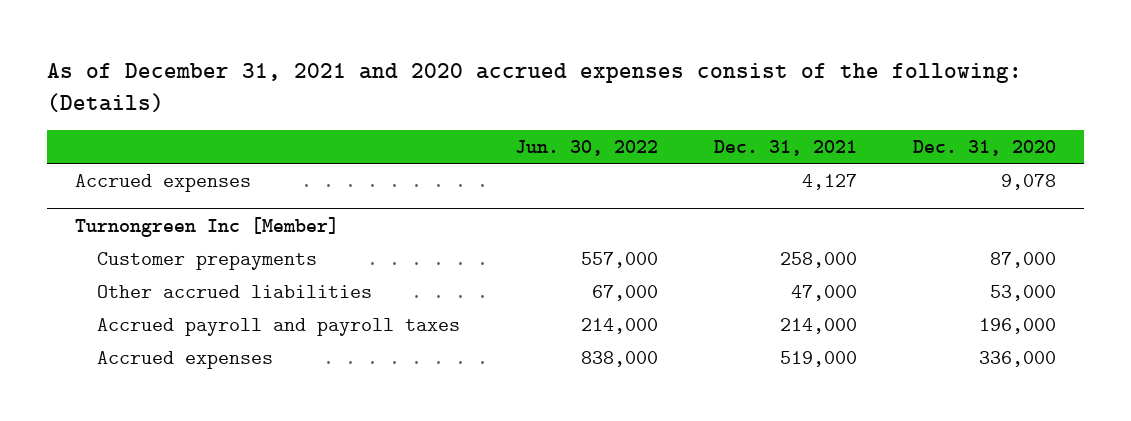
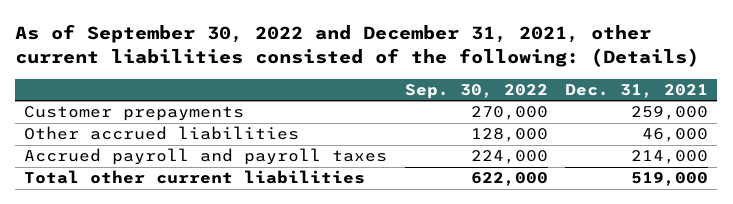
[46,63,1022,112] As of December 31, 2021 and 2020 accrued expenses consist of the following: (Details) -> [15,24,700,68] As of September 30, 2022 and December 31, 2021, other current liabilities consisted of the following: (Details)
[515,139,659,156] Jun. 30, 2022 -> none
[912,139,1056,156] Dec. 31, 2020 -> none
none -> [404,83,548,99] Sep. 30, 2022
[74,173,251,192] Accrued expenses -> none
[74,216,339,237] Turnongreen Inc [Member] -> none
[780,251,858,268] 258,000 -> [631,106,709,121] 259,000
[791,284,858,301] 47,000 -> [642,128,709,143] 46,000
[96,350,273,369] Accrued expenses -> [24,170,366,185] Total other current liabilities

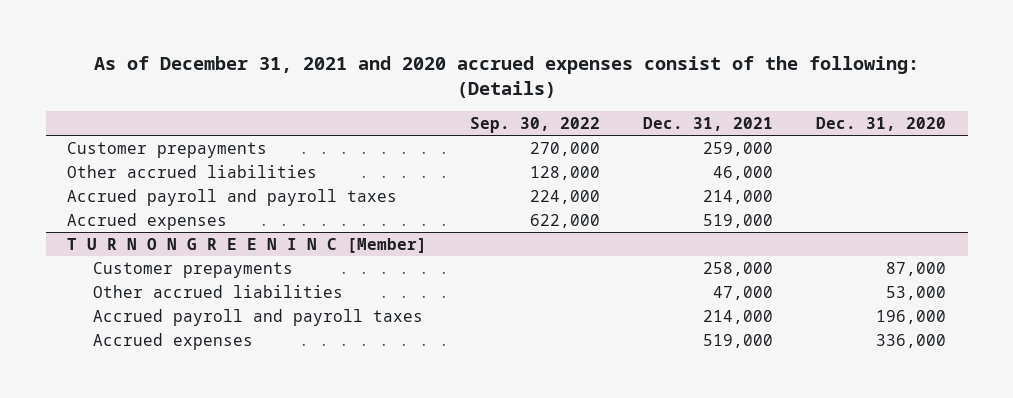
[15,24,700,68] As of September 30, 2022 and December 31, 2021, other current liabilities consisted of the following: (Details) -> [93,56,919,99] As of December 31, 2021 and 2020 accrued expenses consist of the following: (Details)
none -> [816,117,947,132] Dec. 31, 2020
[24,170,366,185] Total other current liabilities -> [67,212,228,230] Accrued expenses
none -> [67,237,428,253] T U R N O N G R E E N I N C [Member]
none -> [92,261,293,278] Customer prepayments
none -> [92,284,343,298] Other accrued liabilities
none -> [92,308,423,326] Accrued payroll and payroll taxes
none -> [92,332,253,350] Accrued expenses

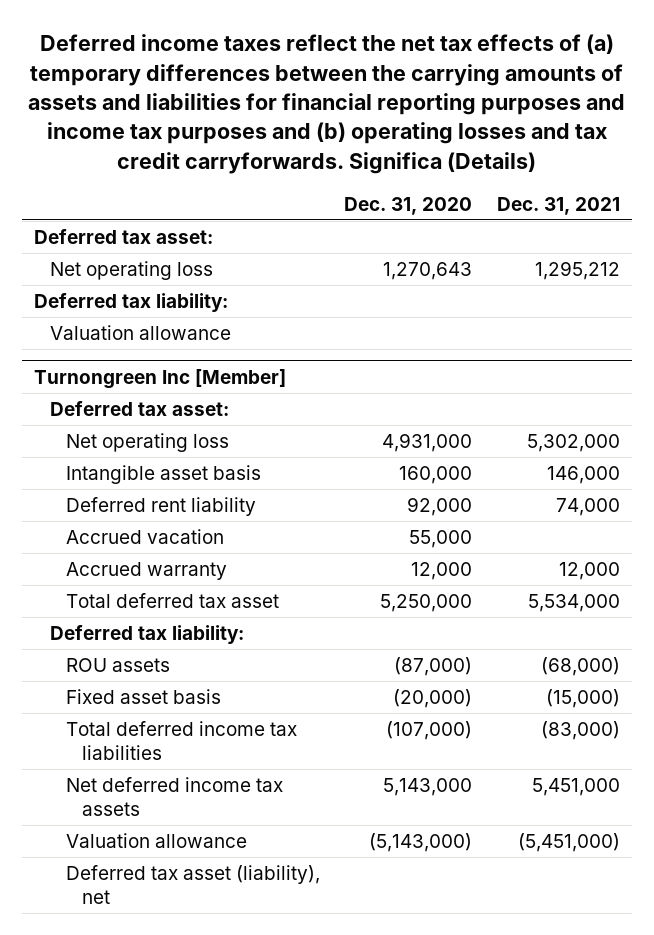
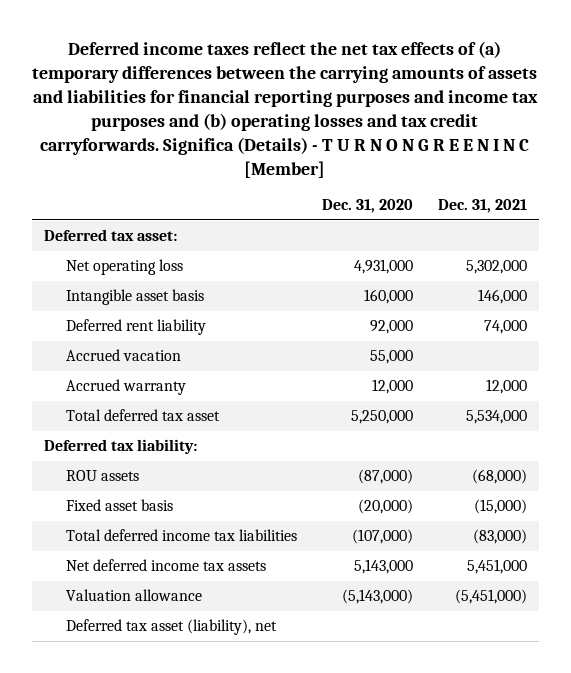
[28,34,626,174] Deferred income taxes reflect the net tax effects of (a) temporary differences between the carrying amounts of assets and liabilities for financial reporting purposes and income tax purposes and (b) operating losses and tax credit carryforwards. Significa (Details) -> [32,41,539,178] Deferred income taxes reflect the net tax effects of (a) temporary differences between the carrying amounts of assets and liabilities for financial reporting purposes and income tax purposes and (b) operating losses and tax credit carryforwards. Significa (Details) - T U R N O N G R E E N I N C [Member]
[50,260,214,280] Net operating loss -> none
[34,292,229,312] Deferred tax liability: -> none
[50,324,232,340] Valuation allowance -> none
[34,368,287,389] Turnongreen Inc [Member] -> none
[50,400,230,416] Deferred tax asset: -> none

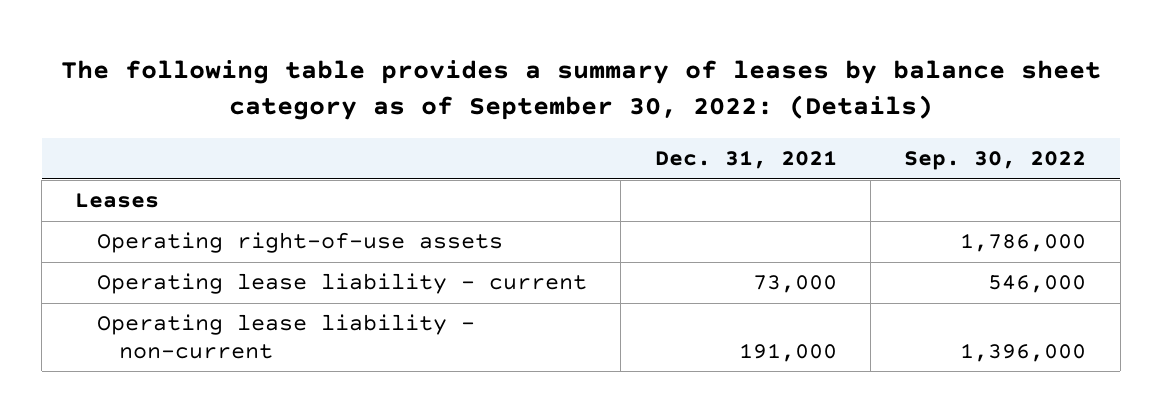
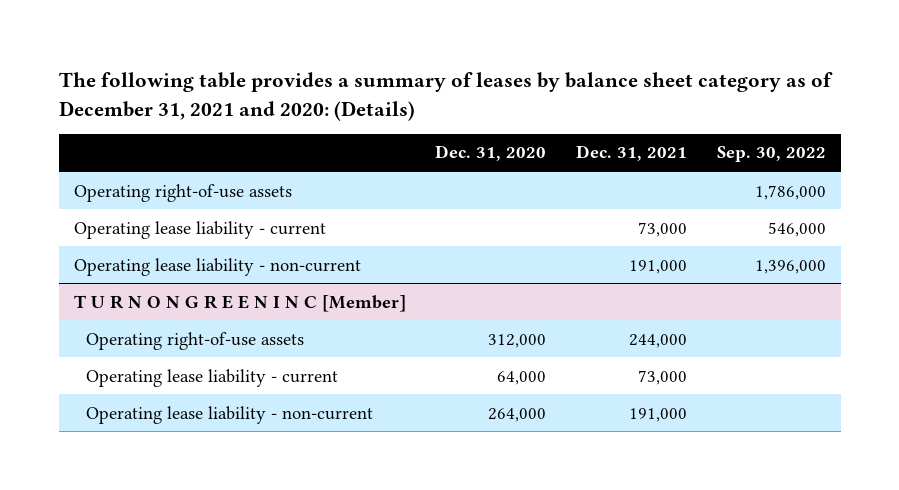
[60,59,1101,121] The following table provides a summary of leases by balance sheet category as of September 30, 2022: (Details) -> [58,72,833,121] The following table provides a summary of leases by balance sheet category as of December 31, 2021 and 2020: (Details)
none -> [435,145,547,162] Dec. 31, 2020
[75,193,160,209] Leases -> none
none -> [73,294,406,312] T U R N O N G R E E N I N C [Member]
none -> [86,331,305,350] Operating right-of-use assets
none -> [86,368,339,387] Operating lease liability - current
none -> [86,405,374,424] Operating lease liability - non-current

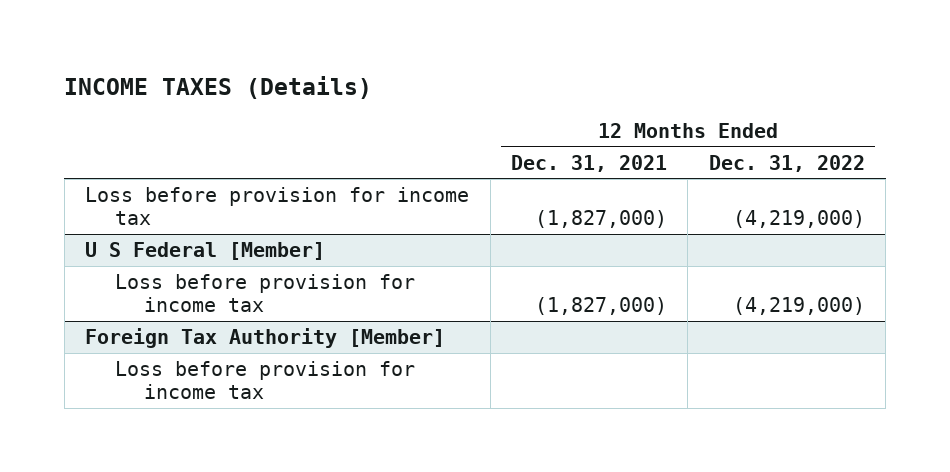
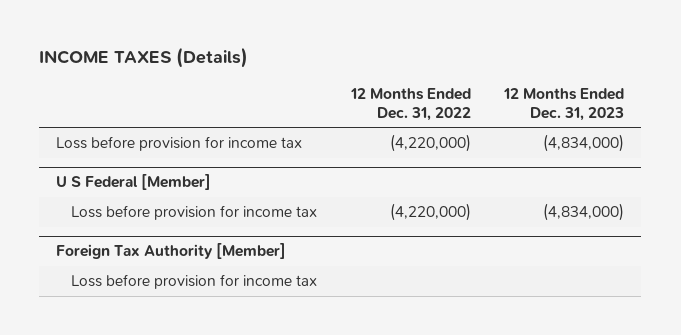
[510,154,667,172] Dec. 31, 2021 -> none
none -> [503,88,625,121] 12 Months Ended Dec. 31, 2023
[732,210,865,229] (4,219,000) -> [389,134,471,153] (4,220,000)
[732,297,865,316] (4,219,000) -> [389,203,471,222] (4,220,000)

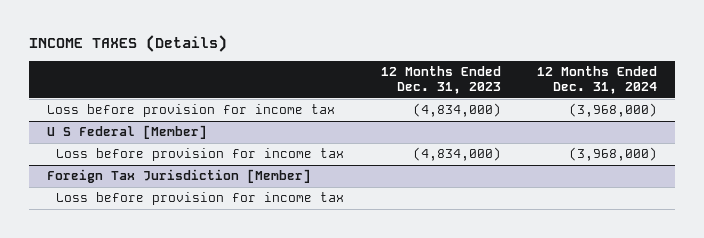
[349,88,471,121] 12 Months Ended Dec. 31, 2022 -> none
none -> [537,65,658,95] 12 Months Ended Dec. 31, 2024
[56,243,287,260] Foreign Tax Authority [Member] -> [47,169,312,184] Foreign Tax Jurisdiction [Member]

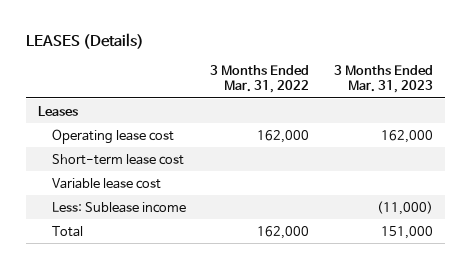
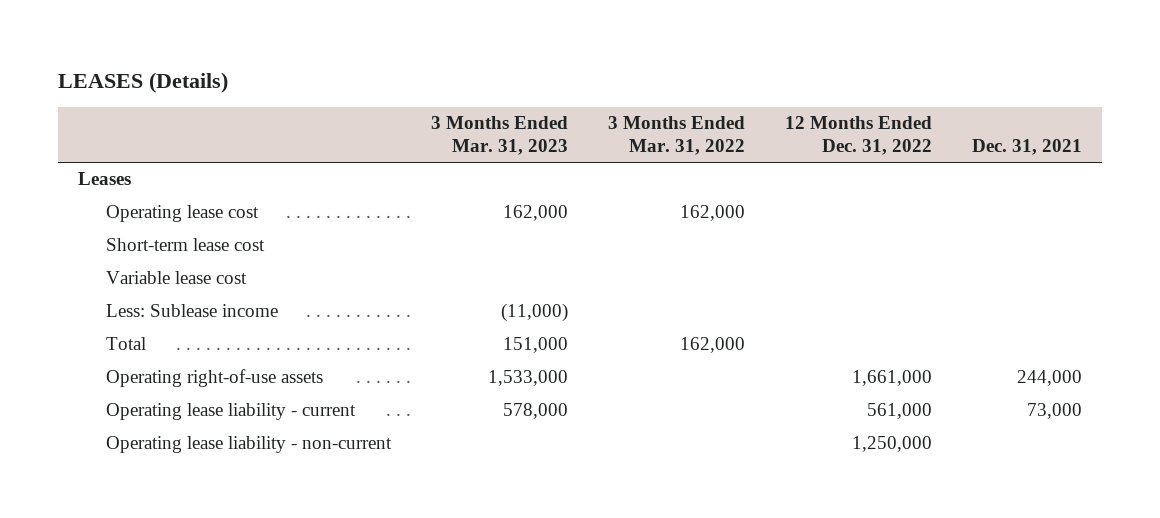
none -> [785,116,933,156] 12 Months Ended Dec. 31, 2022
none -> [972,139,1083,156] Dec. 31, 2021
none -> [105,369,323,388] Operating right-of-use assets
none -> [105,403,356,421] Operating lease liability - current
none -> [105,436,392,454] Operating lease liability - non-current

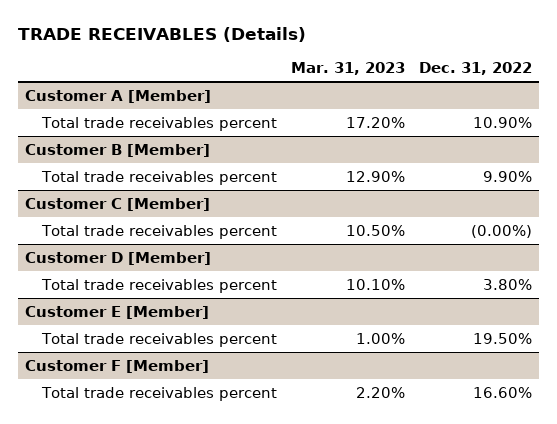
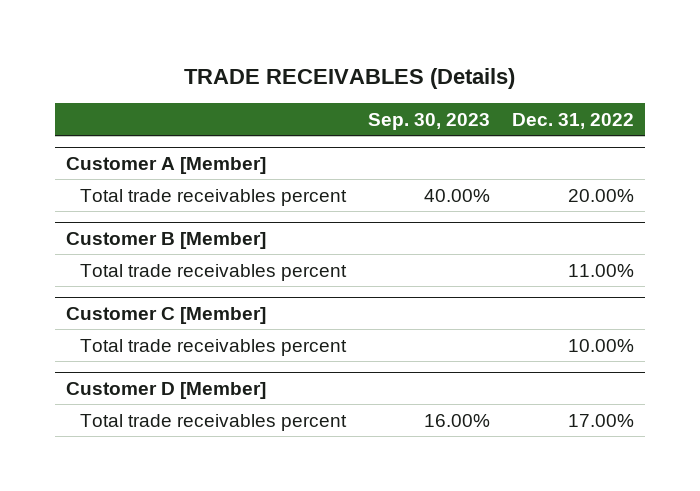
[290,61,405,75] Mar. 31, 2023 -> none
none -> [367,112,490,130] Sep. 30, 2023
[473,116,533,128] 10.90% -> [568,188,635,202] 20.00%
[483,170,533,182] 9.90% -> [568,263,635,277] 11.00%
[471,224,533,238] (0.00%) -> [568,338,635,352] 10.00%
[24,305,209,319] Customer E [Member] -> none
[40,332,277,347] Total trade receivables percent -> none
[24,359,209,373] Customer F [Member] -> none
[40,386,277,401] Total trade receivables percent -> none
[483,278,533,290] 3.80% -> [568,413,635,427] 17.00%

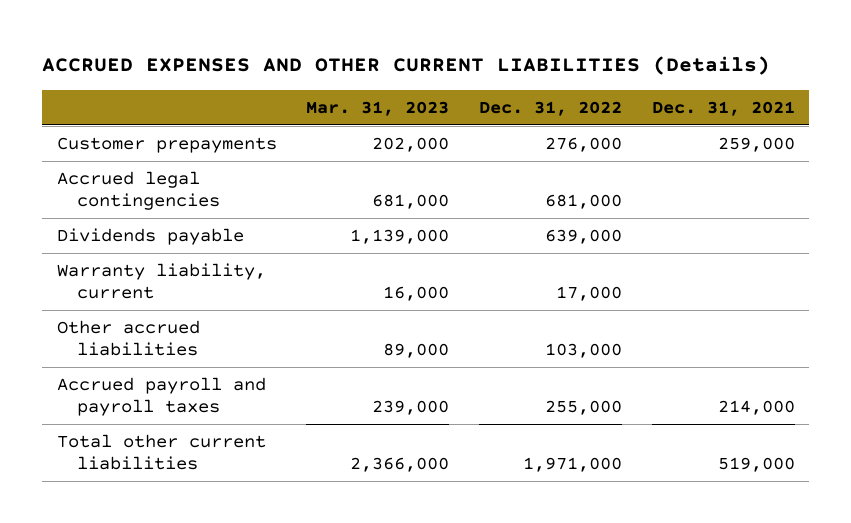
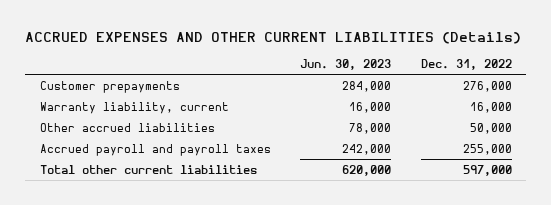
[306,100,450,116] Mar. 31, 2023 -> none
[651,100,795,116] Dec. 31, 2021 -> none
none -> [300,59,392,71] Jun. 30, 2023
[56,170,221,211] Accrued legal contingencies -> none
[56,227,244,245] Dividends payable -> none
[556,286,623,302] 17,000 -> [469,101,512,113] 16,000
[545,343,623,359] 103,000 -> [469,122,512,134] 50,000
[523,457,623,473] 1,971,000 -> [462,164,512,176] 597,000

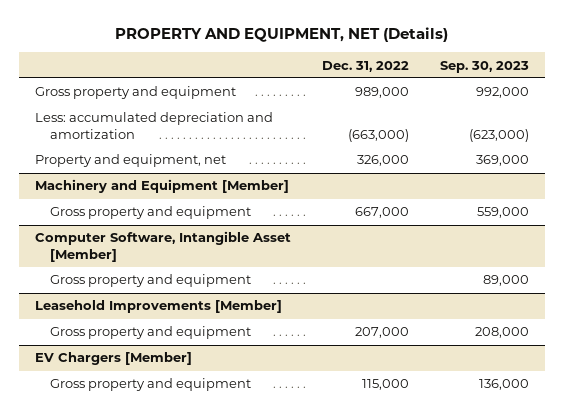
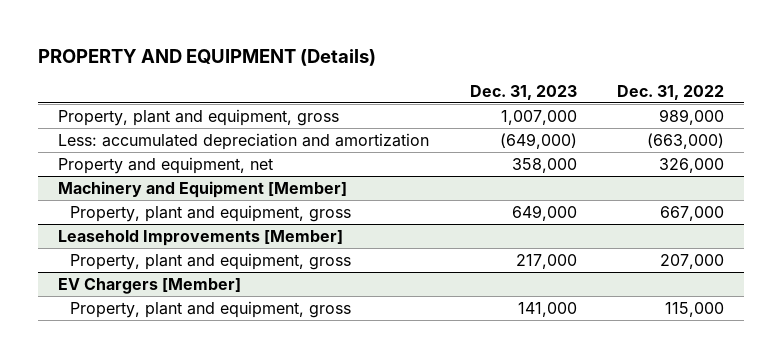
[114,27,448,43] PROPERTY AND EQUIPMENT, NET (Details) -> [38,49,377,67] PROPERTY AND EQUIPMENT (Details)
[439,60,529,73] Sep. 30, 2023 -> none
none -> [469,84,577,100] Dec. 31, 2023
[34,86,236,100] Gross property and equipment -> [58,108,340,126] Property, plant and equipment, gross
[34,231,291,263] Computer Software, Intangible Asset [Member] -> none
[49,274,251,288] Gross property and equipment -> none
[49,206,251,220] Gross property and equipment -> [70,204,352,222] Property, plant and equipment, gross
[49,326,251,340] Gross property and equipment -> [70,252,352,270] Property, plant and equipment, gross
[49,378,251,392] Gross property and equipment -> [70,300,352,318] Property, plant and equipment, gross

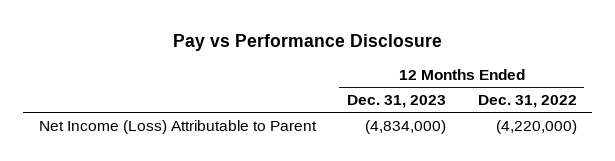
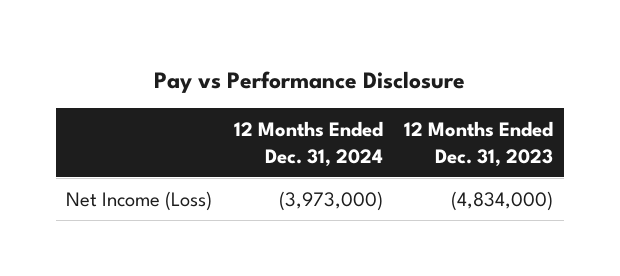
[477,95,577,109] Dec. 31, 2022 -> none
none -> [233,120,383,167] 12 Months Ended Dec. 31, 2024
[38,119,317,134] Net Income (Loss) Attributable to Parent -> [66,190,213,211] Net Income (Loss)

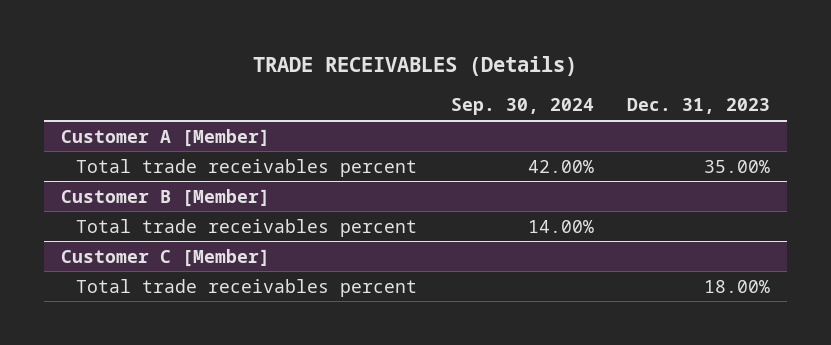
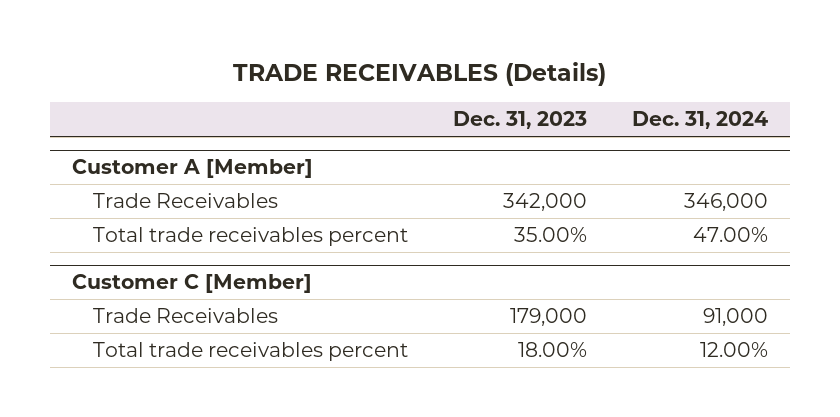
[450,98,594,116] Sep. 30, 2024 -> none
none -> [631,111,768,130] Dec. 31, 2024
none -> [92,193,278,209] Trade Receivables
[60,188,270,207] Customer B [Member] -> none
[75,218,417,237] Total trade receivables percent -> none
none -> [92,308,278,324] Trade Receivables

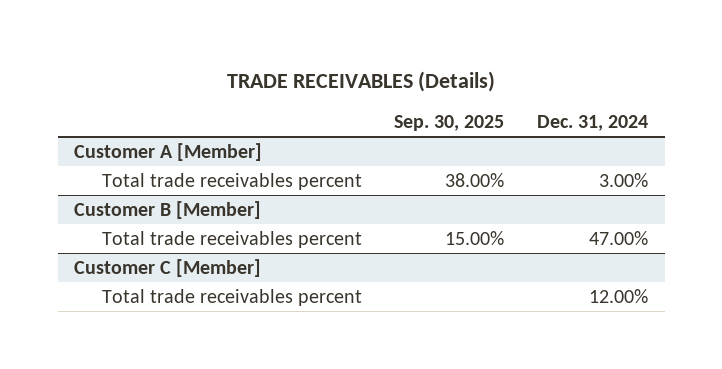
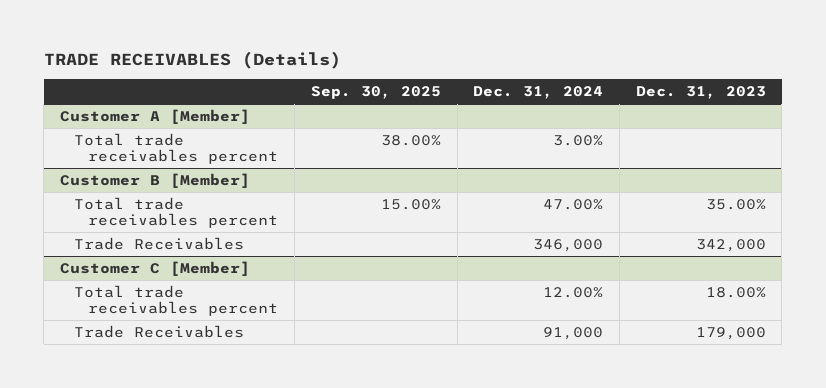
none -> [635,85,766,99] Dec. 31, 2023
none -> [74,237,245,251] Trade Receivables
none -> [74,325,245,339] Trade Receivables

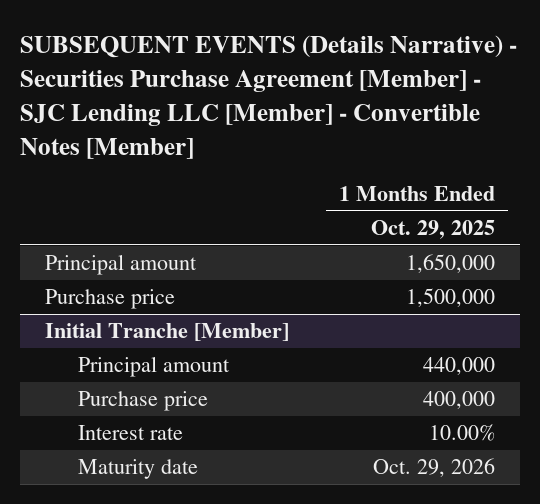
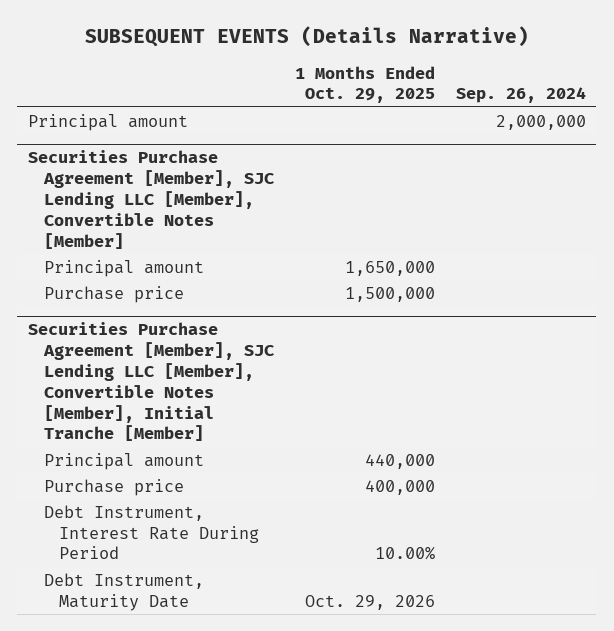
[19,35,517,159] SUBSEQUENT EVENTS (Details Narrative) - Securities Purchase Agreement [Member] - SJC Lending LLC [Member] - Convertible Notes [Member] -> [84,26,529,48] SUBSEQUENT EVENTS (Details Narrative)
none -> [455,87,586,104] Sep. 26, 2024
none -> [27,113,188,131] Principal amount
none -> [27,150,274,249] Securities Purchase Agreement [Member], SJC Lending LLC [Member], Convertible Notes [Member]
[44,323,289,342] Initial Tranche [Member] -> none
none -> [27,322,274,442] Securities Purchase Agreement [Member], SJC Lending LLC [Member], Convertible Notes [Member], Initial Tranche [Member]
[78,425,184,441] Interest rate -> [43,504,260,560] Debt Instrument, Interest Rate During Period
[78,459,199,480] Maturity date -> [43,572,204,611] Debt Instrument, Maturity Date

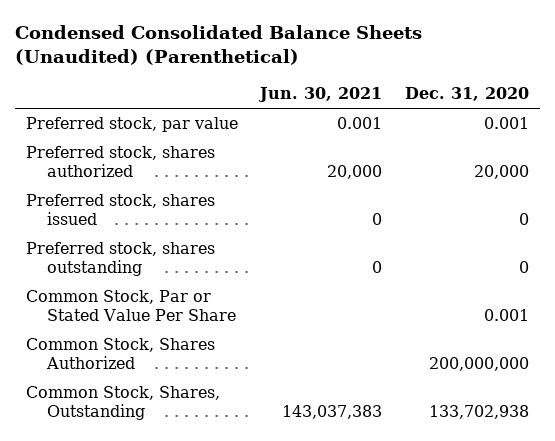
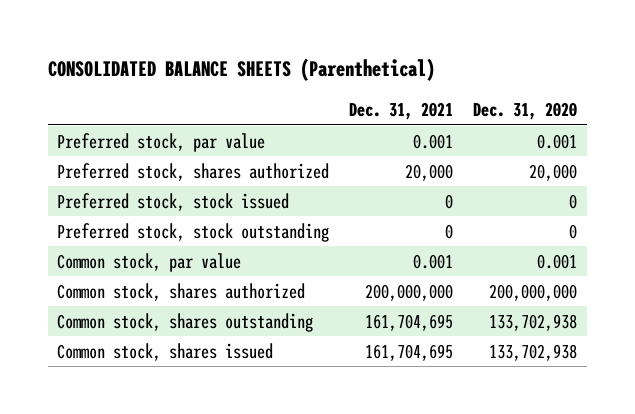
[14,25,422,66] Condensed Consolidated Balance Sheets (Unaudited) (Parenthetical) -> [47,58,435,82] CONSOLIDATED BALANCE SHEETS (Parenthetical)
[258,87,383,103] Jun. 30, 2021 -> none
none -> [349,102,454,121] Dec. 31, 2021
[26,194,216,225] Preferred stock, shares issued -> [57,192,290,211] Preferred stock, stock issued
[26,242,216,276] Preferred stock, shares outstanding -> [57,222,330,242] Preferred stock, stock outstanding
[26,290,237,321] Common Stock, Par or Stated Value Per Share -> [57,252,242,272] Common stock, par value
[26,338,216,369] Common Stock, Shares Authorized -> [57,282,306,301] Common stock, shares authorized
[26,386,221,420] Common Stock, Shares, Outstanding -> [57,312,314,332] Common stock, shares outstanding
none -> [57,342,274,361] Common stock, shares issued

